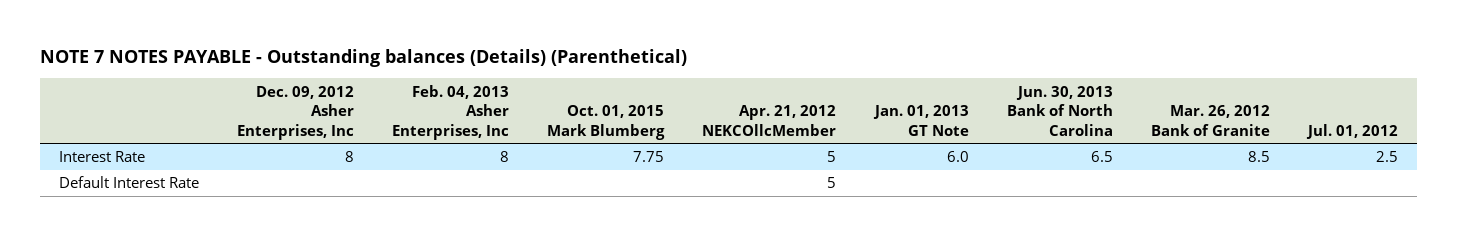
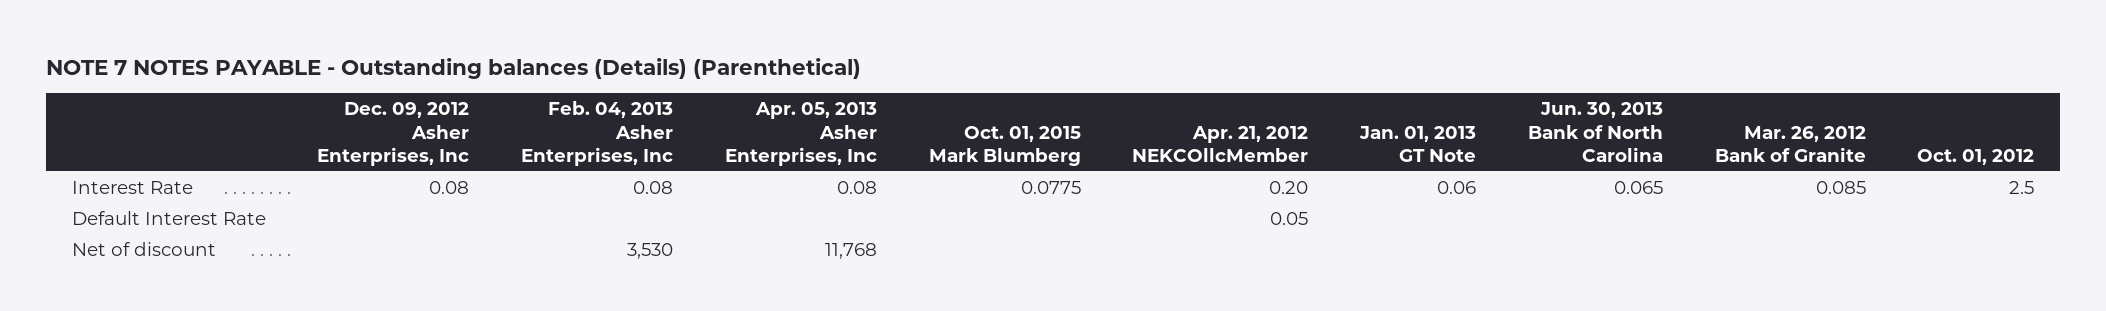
[1306,123,1399,139] Jul. 01, 2012 -> none
none -> [724,102,877,166] Apr. 05, 2013 Asher Enterprises, Inc
none -> [1917,148,2035,165] Oct. 01, 2012
[344,151,354,163] 8 -> [429,181,470,195] 0.08
[500,151,510,163] 8 -> [633,181,674,195] 0.08
[633,151,665,163] 7.75 -> [1020,181,1081,195] 0.0775
[827,151,837,163] 5 -> [1269,181,1309,195] 0.20
[946,151,969,163] 6.0 -> [1437,181,1477,195] 0.06
[1090,151,1113,163] 6.5 -> [1613,181,1663,195] 0.065
[1247,151,1270,163] 8.5 -> [1815,181,1866,195] 0.085
[827,177,837,189] 5 -> [1270,212,1309,226] 0.05
none -> [71,242,216,257] Net of discount

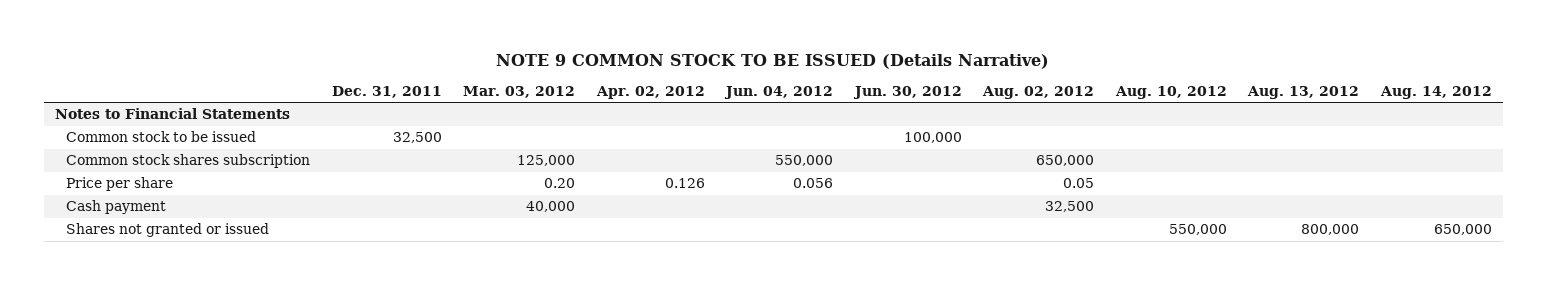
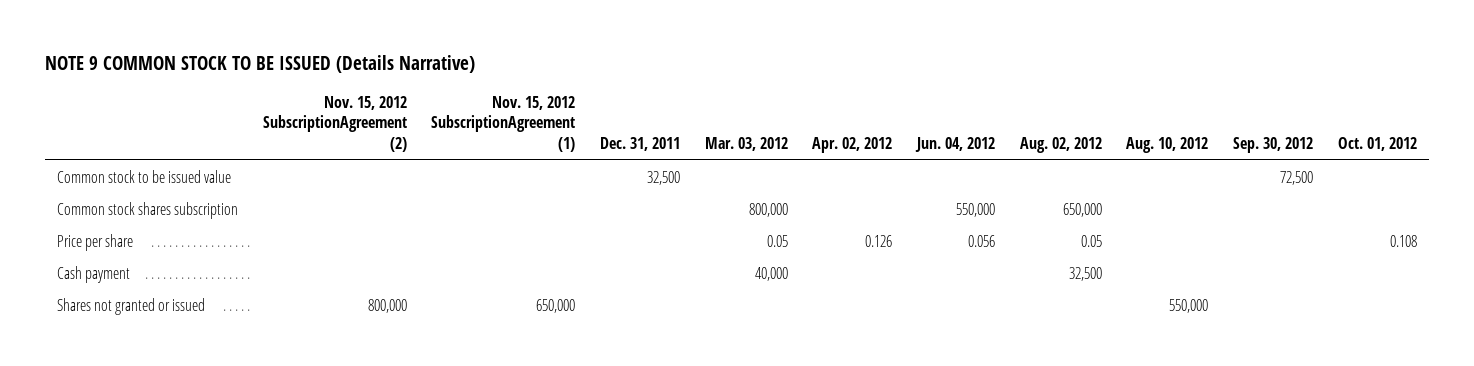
[852,85,962,99] Jun. 30, 2012 -> none
[1247,85,1360,99] Aug. 13, 2012 -> none
[1379,85,1492,99] Aug. 14, 2012 -> none
none -> [262,95,407,153] Nov. 15, 2012 SubscriptionAgreement (2)
none -> [431,95,576,153] Nov. 15, 2012 SubscriptionAgreement (1)
none -> [1233,137,1314,154] Sep. 30, 2012
none -> [1337,137,1417,152] Oct. 01, 2012
[54,108,290,120] Notes to Financial Statements -> none
[66,131,257,143] Common stock to be issued -> [57,169,232,183] Common stock to be issued value
[517,155,576,167] 125,000 -> [748,202,788,217] 800,000
[544,178,576,189] 0.20 -> [766,234,788,247] 0.05

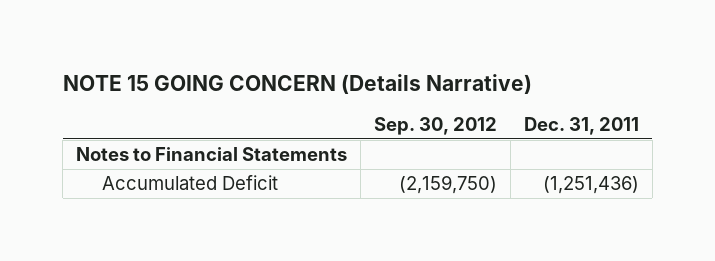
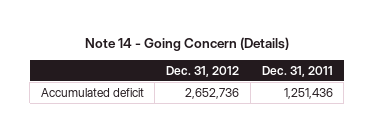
[62,74,532,95] NOTE 15 GOING CONCERN (Details Narrative) -> [84,37,289,52] Note 14 - Going Concern (Details)
[374,117,498,136] Sep. 30, 2012 -> none
none -> [166,65,240,77] Dec. 31, 2012
[76,147,348,162] Notes to Financial Statements -> none
[101,175,278,191] Accumulated Deficit -> [40,87,144,97] Accumulated deficit
[542,176,639,195] (1,251,436) -> [283,87,333,99] 1,251,436

